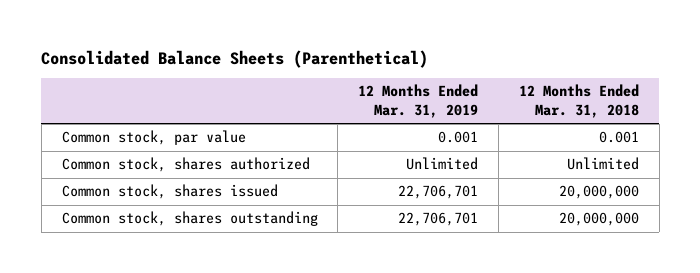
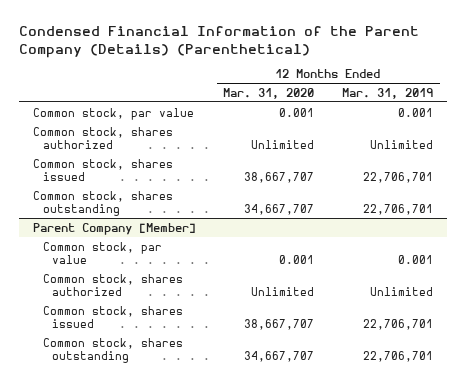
[41,49,429,68] Consolidated Balance Sheets (Parenthetical) -> [19,26,420,58] Condensed Financial Information of the Parent Company (Details) (Parenthetical)
[518,84,639,118] 12 Months Ended Mar. 31, 2018 -> none
none -> [223,87,315,99] Mar. 31, 2020
none -> [32,222,196,235] Parent Company [Member]
none -> [42,241,162,265] Common stock, par value
none -> [42,273,183,297] Common stock, shares authorized
none -> [42,305,183,329] Common stock, shares issued
none -> [42,337,183,364] Common stock, shares outstanding

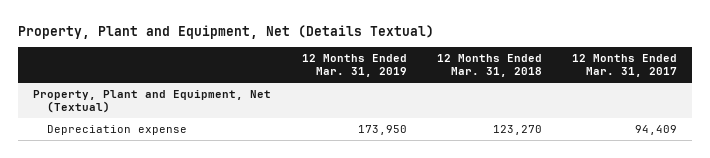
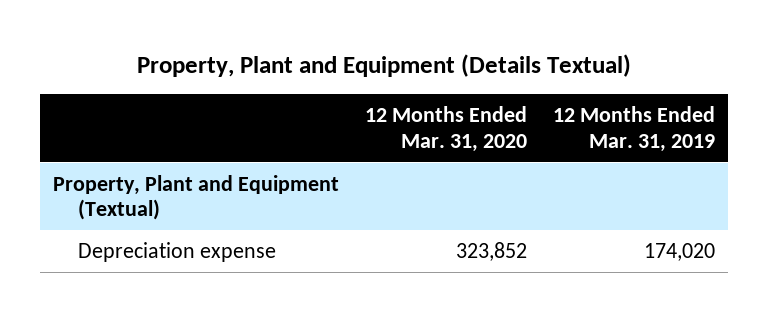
[18,24,435,39] Property, Plant and Equipment, Net (Details Textual) -> [137,53,632,77] Property, Plant and Equipment (Details Textual)
[436,53,542,78] 12 Months Ended Mar. 31, 2018 -> none
[571,53,677,78] 12 Months Ended Mar. 31, 2017 -> none
none -> [365,106,528,152] 12 Months Ended Mar. 31, 2020
[33,90,272,114] Property, Plant and Equipment, Net (Textual) -> [52,175,339,221] Property, Plant and Equipment (Textual)
[357,125,407,136] 173,950 -> [644,243,716,262] 174,020

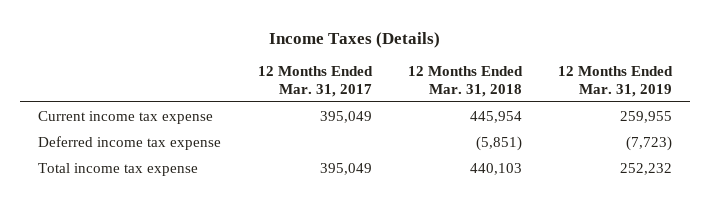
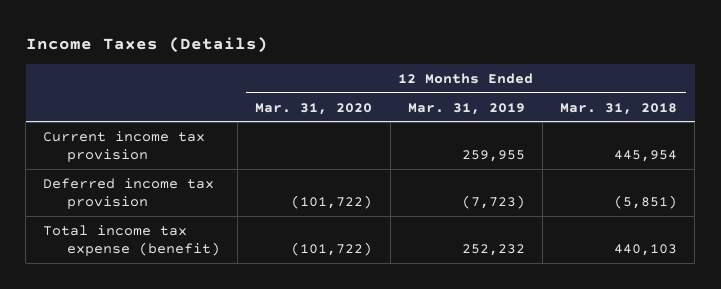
[257,66,373,97] 12 Months Ended Mar. 31, 2017 -> none
none -> [255,102,373,115] Mar. 31, 2020
[38,110,214,124] Current income tax expense -> [43,130,206,163] Current income tax provision
[38,135,222,150] Deferred income tax expense -> [43,177,215,210] Deferred income tax provision
[38,162,199,176] Total income tax expense -> [43,224,220,257] Total income tax expense (benefit)

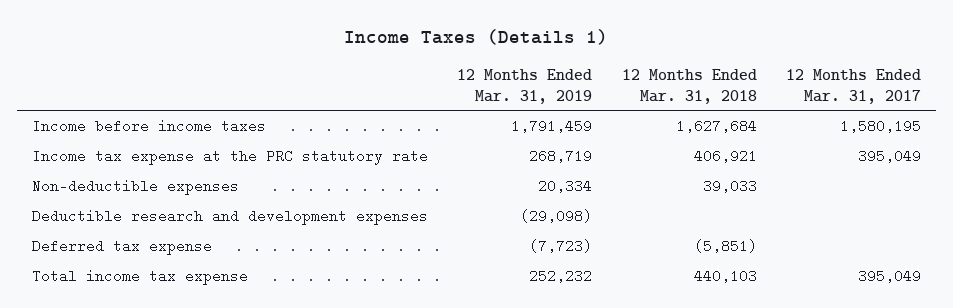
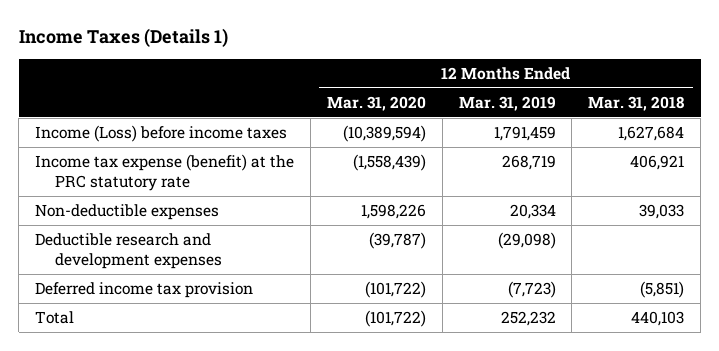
[786,68,922,104] 12 Months Ended Mar. 31, 2017 -> none
none -> [326,96,426,112] Mar. 31, 2020
[31,119,266,134] Income before income taxes -> [34,125,287,143] Income (Loss) before income taxes
[31,149,428,166] Income tax expense at the PRC statutory rate -> [34,154,294,191] Income tax expense (benefit) at the PRC statutory rate
[31,239,212,256] Deferred tax expense -> [34,282,253,299] Deferred income tax provision
[31,269,248,286] Total income tax expense -> [34,311,74,325] Total

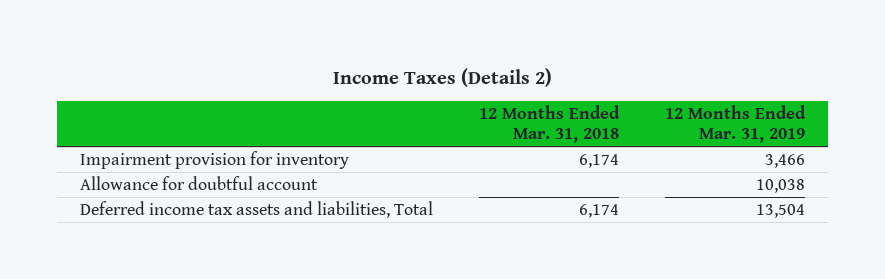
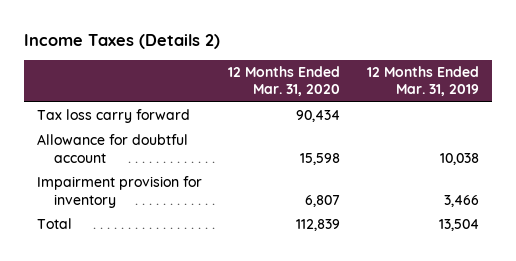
[479,104,621,144] 12 Months Ended Mar. 31, 2018 -> none
none -> [228,66,341,97] 12 Months Ended Mar. 31, 2020
none -> [36,109,190,124] Tax loss carry forward
[79,150,349,169] Impairment provision for inventory -> [36,176,202,208] Impairment provision for inventory
[79,200,433,218] Deferred income tax assets and liabilities, Total -> [36,218,72,230] Total

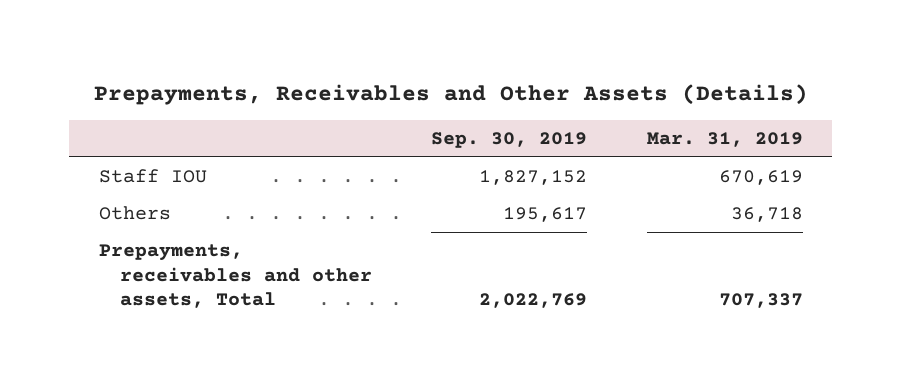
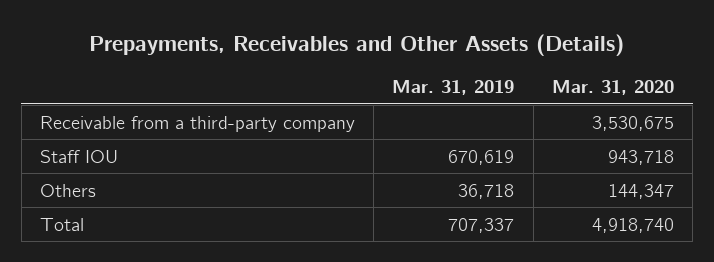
[431,132,588,149] Sep. 30, 2019 -> none
none -> [551,80,674,96] Mar. 31, 2020
none -> [39,115,355,132] Receivable from a third-party company
[99,244,373,309] Prepayments, receivables and other assets, Total -> [39,217,84,231] Total

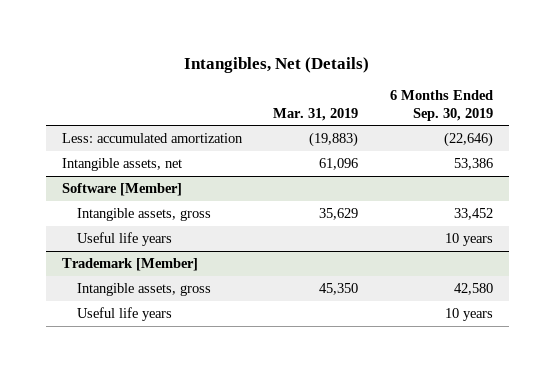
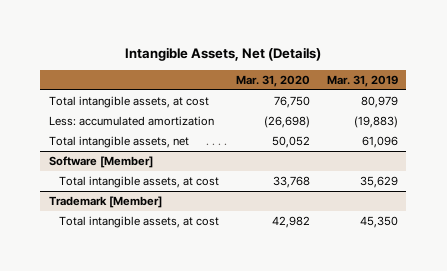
[184,56,370,73] Intangibles, Net (Details) -> [125,47,322,62] Intangible Assets, Net (Details)
[390,90,494,121] 6 Months Ended Sep. 30, 2019 -> none
none -> [235,74,310,87] Mar. 31, 2020
none -> [48,95,209,108] Total intangible assets, at cost
[61,158,182,172] Intangible assets, net -> [48,135,189,148] Total intangible assets, net
[76,232,172,247] Useful life years -> none
[76,208,211,222] Intangible assets, gross -> [58,175,219,188] Total intangible assets, at cost
[76,307,172,322] Useful life years -> none
[76,283,211,297] Intangible assets, gross -> [58,215,219,228] Total intangible assets, at cost

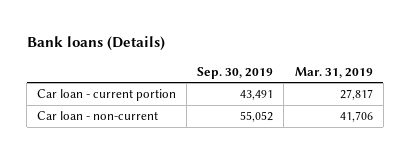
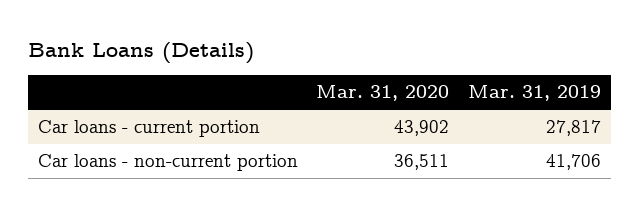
[26,36,165,52] Bank loans (Details) -> [28,41,255,64] Bank Loans (Details)
[197,66,274,79] Sep. 30, 2019 -> none
none -> [316,85,450,102] Mar. 31, 2020
[37,89,177,102] Car loan - current portion -> [37,120,260,138] Car loans - current portion
[37,111,159,121] Car loan - non-current -> [37,154,298,172] Car loans - non-current portion

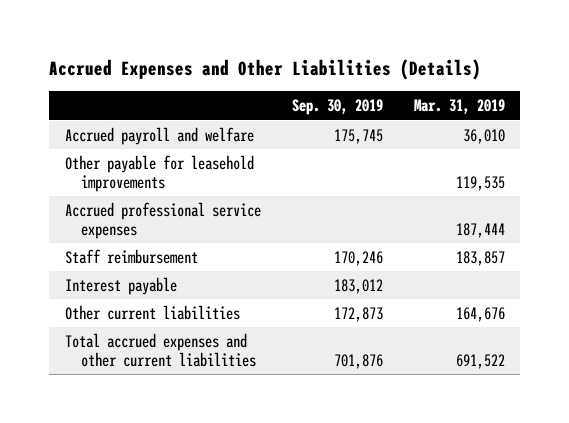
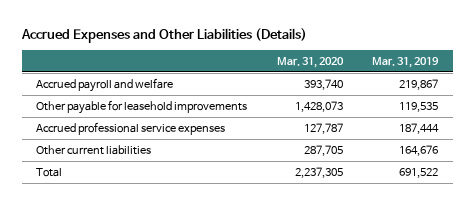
[291,99,383,116] Sep. 30, 2019 -> none
none -> [276,56,344,68] Mar. 31, 2020
[462,128,505,144] 36,010 -> [399,78,439,90] 219,867
[64,248,198,264] Staff reimbursement -> none
[64,276,177,295] Interest payable -> none
[64,332,257,367] Total accrued expenses and other current liabilities -> [36,167,63,177] Total

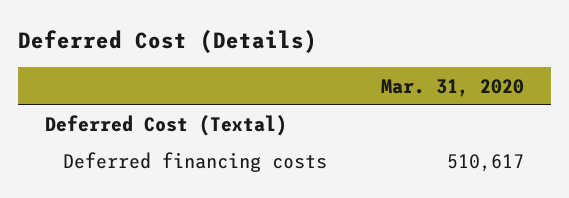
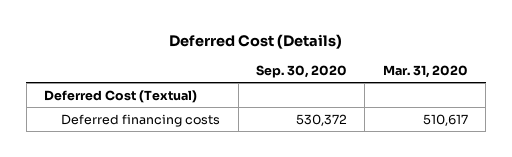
none -> [256,64,348,78] Sep. 30, 2020
[44,115,287,137] Deferred Cost (Textal) -> [44,89,198,103] Deferred Cost (Textual)

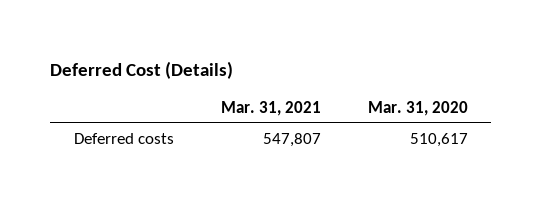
[256,64,348,78] Sep. 30, 2020 -> none
none -> [220,101,321,117] Mar. 31, 2021
[44,89,198,103] Deferred Cost (Textual) -> none
[61,113,221,127] Deferred financing costs -> [73,133,174,145] Deferred costs

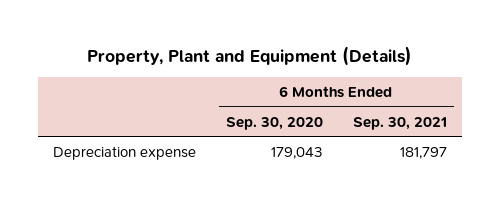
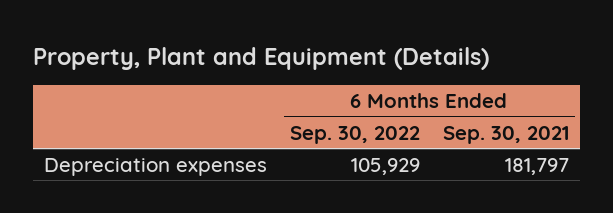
[226,116,324,130] Sep. 30, 2020 -> none
none -> [290,125,421,144] Sep. 30, 2022
[53,145,197,160] Depreciation expense -> [44,157,268,176] Depreciation expenses

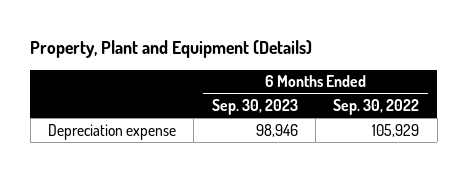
[442,125,569,144] Sep. 30, 2021 -> none
none -> [211,99,298,116] Sep. 30, 2023
[44,157,268,176] Depreciation expenses -> [48,123,177,140] Depreciation expense

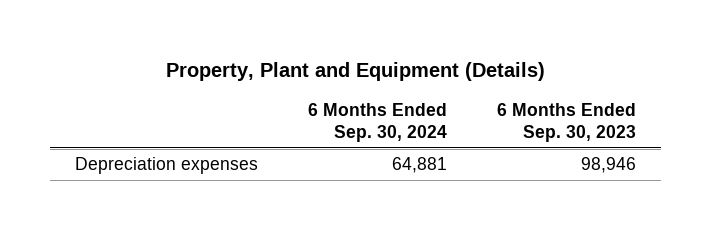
[333,99,420,116] Sep. 30, 2022 -> none
none -> [308,103,448,143] 6 Months Ended Sep. 30, 2024
[48,123,177,140] Depreciation expense -> [75,157,259,175] Depreciation expenses

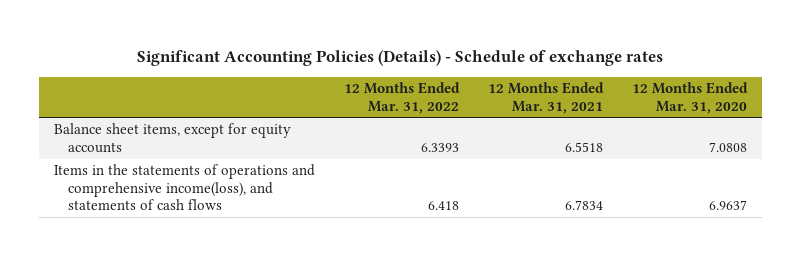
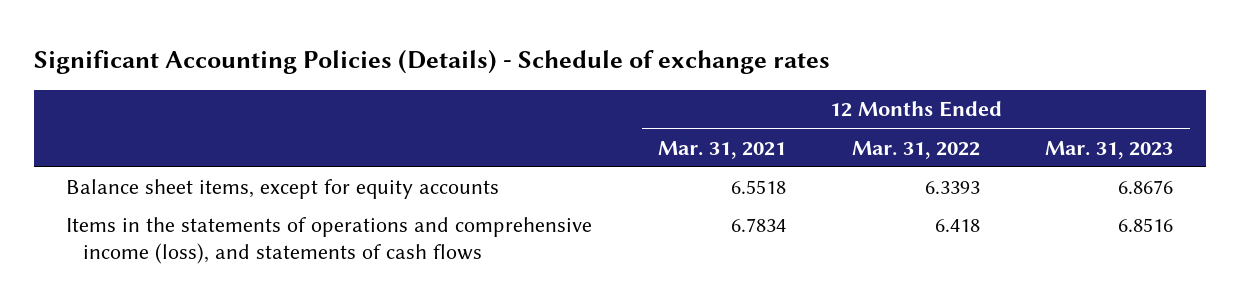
[632,82,749,114] 12 Months Ended Mar. 31, 2020 -> none
none -> [1045,140,1174,159] Mar. 31, 2023
[53,164,315,211] Items in the statements of operations and comprehensive income(loss), and statements of cash flows -> [66,217,593,265] Items in the statements of operations and comprehensive income (loss), and statements of cash flows

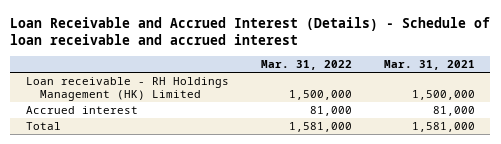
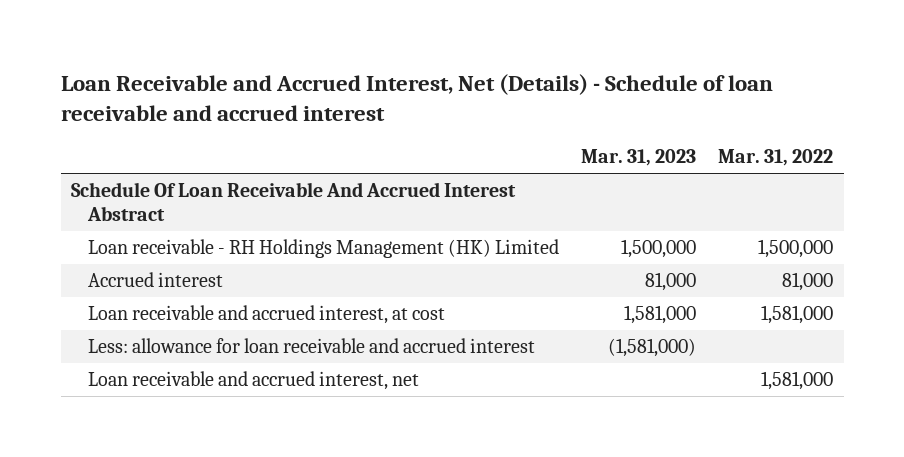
[10,16,491,45] Loan Receivable and Accrued Interest (Details) - Schedule of loan receivable and accrued interest -> [60,73,773,121] Loan Receivable and Accrued Interest, Net (Details) - Schedule of loan receivable and accrued interest
[383,60,475,71] Mar. 31, 2021 -> none
none -> [581,149,697,167] Mar. 31, 2023
none -> [71,182,517,221] Schedule Of Loan Receivable And Accrued Interest Abstract
[26,122,62,131] Total -> [88,305,446,325] Loan receivable and accrued interest, at cost
none -> [88,338,536,354] Less: allowance for loan receivable and accrued interest
none -> [88,371,420,391] Loan receivable and accrued interest, net

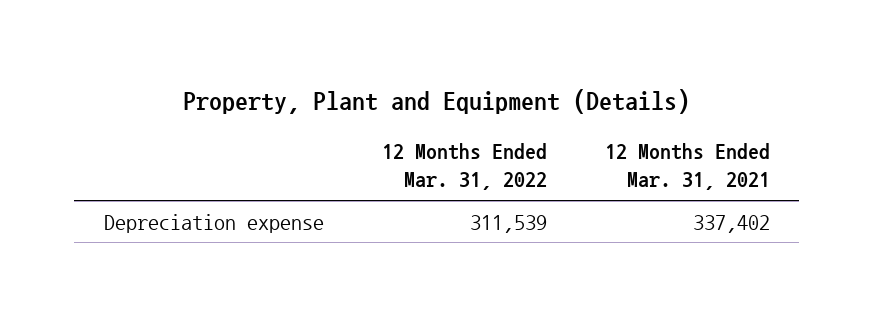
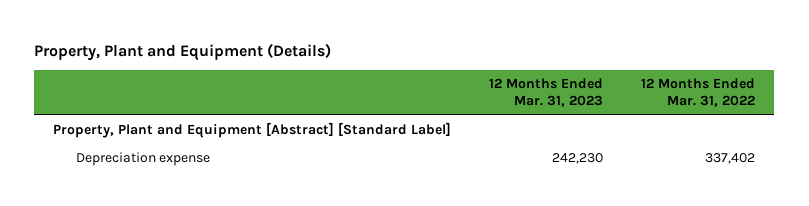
[604,143,770,191] 12 Months Ended Mar. 31, 2021 -> none
none -> [489,78,604,108] 12 Months Ended Mar. 31, 2023
none -> [53,122,452,139] Property, Plant and Equipment [Abstract] [Standard Label]
[469,214,547,233] 311,539 -> [705,153,756,165] 337,402

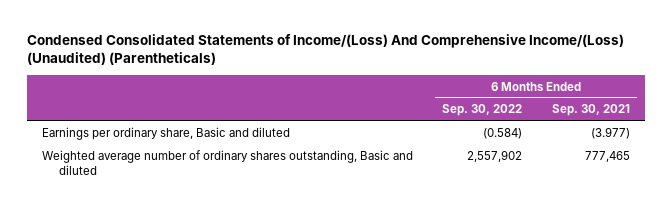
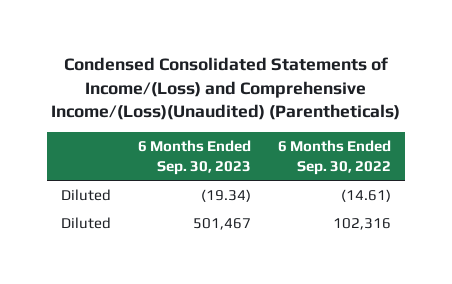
[27,34,625,66] Condensed Consolidated Statements of Income/(Loss) And Comprehensive Income/(Loss) (Unaudited) (Parentheticals) -> [50,57,400,121] Condensed Consolidated Statements of Income/(Loss) and Comprehensive Income/(Loss)(Unaudited) (Parentheticals)
[551,104,630,117] Sep. 30, 2021 -> none
none -> [137,140,251,175] 6 Months Ended Sep. 30, 2023
[41,126,290,140] Earnings per ordinary share, Basic and diluted -> none
[41,149,413,175] Weighted average number of ordinary shares outstanding, Basic and diluted -> none
none -> [60,188,111,201] Diluted
none -> [60,216,111,229] Diluted

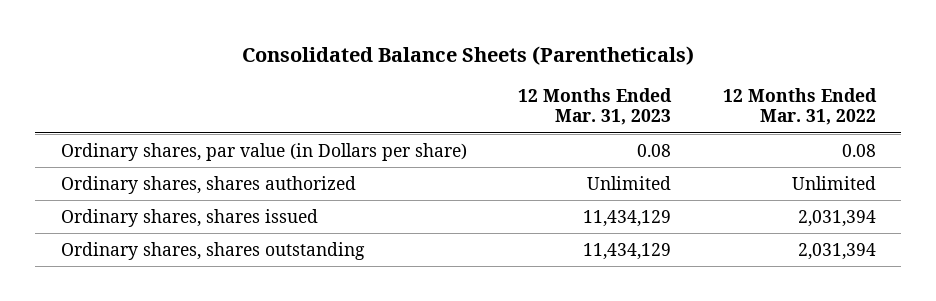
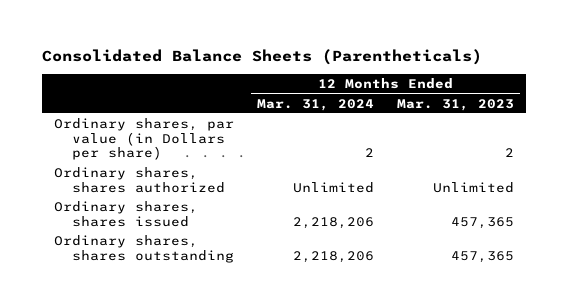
[722,87,877,126] 12 Months Ended Mar. 31, 2022 -> none
none -> [257,98,375,111] Mar. 31, 2024
[637,143,672,157] 0.08 -> [505,148,515,158] 2
[583,209,672,227] 11,434,129 -> [451,216,515,229] 457,365
[583,242,672,260] 11,434,129 -> [451,250,515,263] 457,365

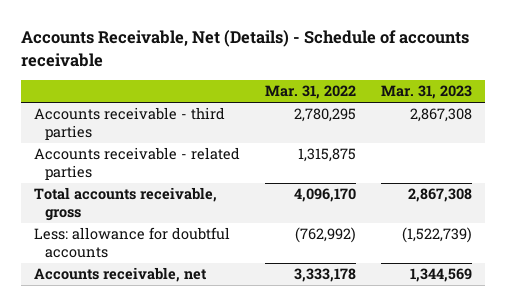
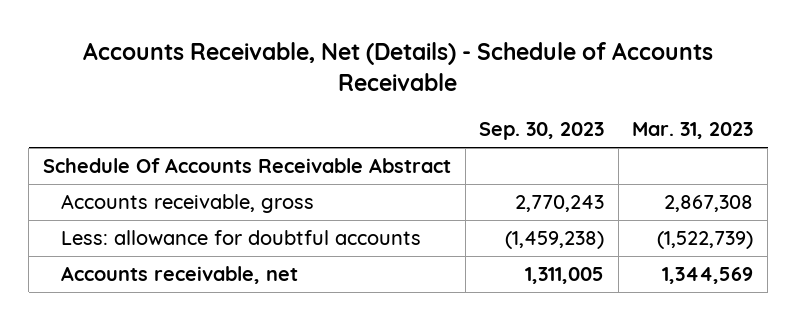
[20,30,469,67] Accounts Receivable, Net (Details) - Schedule of accounts receivable -> [83,42,714,92] Accounts Receivable, Net (Details) - Schedule of Accounts Receivable
[264,85,356,100] Mar. 31, 2022 -> none
none -> [479,122,605,141] Sep. 30, 2023
[33,107,225,141] Accounts receivable - third parties -> none
[33,147,240,181] Accounts receivable - related parties -> none
none -> [43,158,452,174] Schedule Of Accounts Receivable Abstract
[33,187,217,222] Total accounts receivable, gross -> [61,194,315,214] Accounts receivable, gross

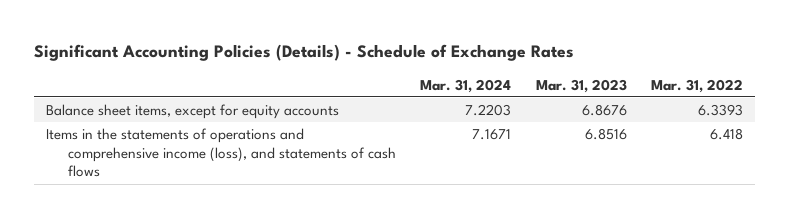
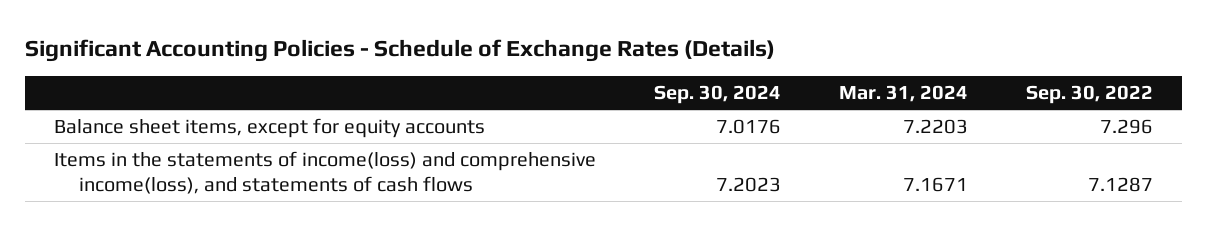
[33,44,574,62] Significant Accounting Policies (Details) - Schedule of Exchange Rates -> [24,38,775,62] Significant Accounting Policies - Schedule of Exchange Rates (Details)
[535,78,627,93] Mar. 31, 2023 -> none
[651,78,744,93] Mar. 31, 2022 -> none
none -> [653,85,781,105] Sep. 30, 2024
none -> [1026,85,1154,105] Sep. 30, 2022
[46,128,397,178] Items in the statements of operations and comprehensive income (loss), and statements of cash flows -> [53,151,596,195] Items in the statements of income(loss) and comprehensive income(loss), and statements of cash flows

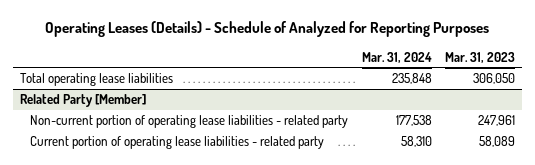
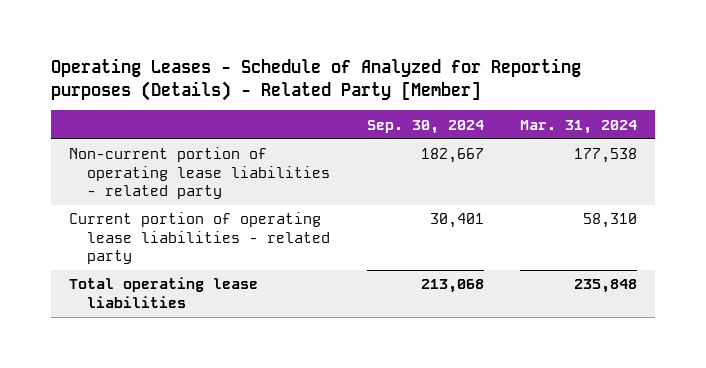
[45,21,490,38] Operating Leases (Details) - Schedule of Analyzed for Reporting Purposes -> [50,58,581,101] Operating Leases - Schedule of Analyzed for Reporting purposes (Details) - Related Party [Member]
[445,51,516,63] Mar. 31, 2023 -> none
none -> [366,119,484,134] Sep. 30, 2024
[19,94,146,108] Related Party [Member] -> none
[19,73,173,87] Total operating lease liabilities -> [68,277,258,308] Total operating lease liabilities

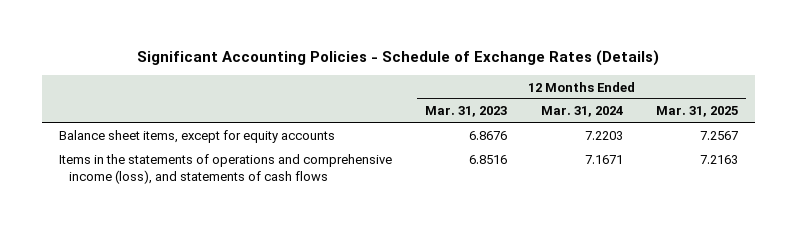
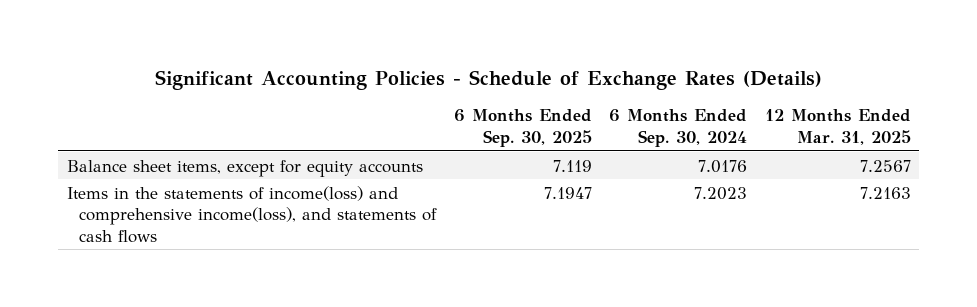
[425,106,508,118] Mar. 31, 2023 -> none
[540,106,623,118] Mar. 31, 2024 -> none
none -> [453,109,592,147] 6 Months Ended Sep. 30, 2025
none -> [609,109,748,147] 6 Months Ended Sep. 30, 2024
[58,154,392,184] Items in the statements of operations and comprehensive income (loss), and statements of cash flows -> [66,185,438,243] Items in the statements of income(loss) and comprehensive income(loss), and statements of cash flows

